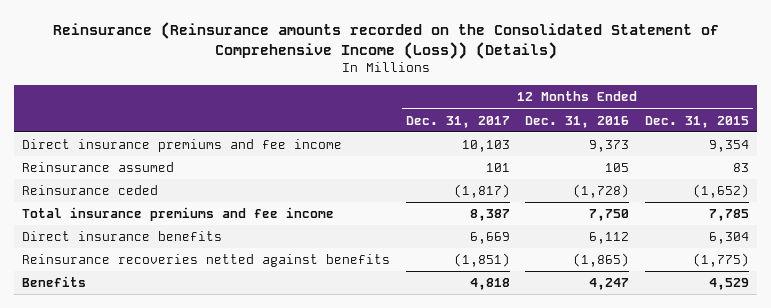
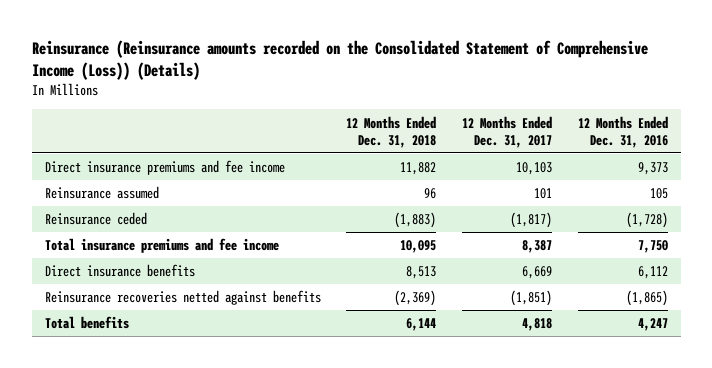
[645,115,750,128] Dec. 31, 2015 -> none
none -> [346,115,437,148] 12 Months Ended Dec. 31, 2018
[22,276,87,288] Benefits -> [44,316,129,330] Total benefits

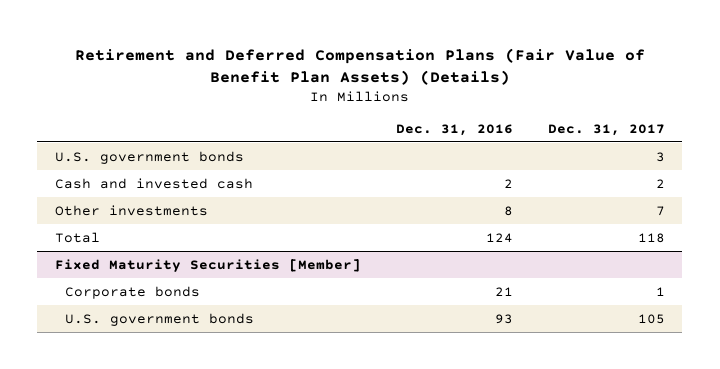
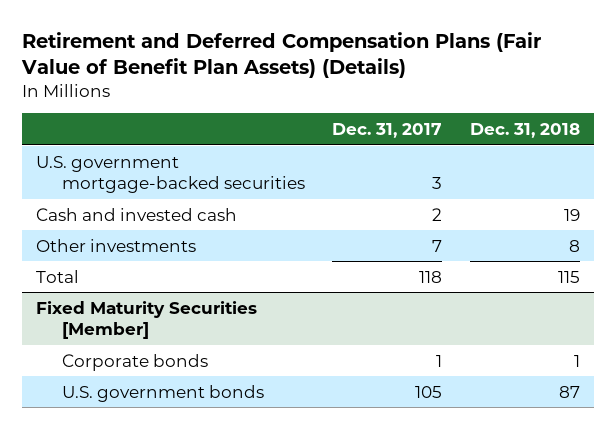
[395,123,513,136] Dec. 31, 2016 -> none
none -> [470,123,581,139] Dec. 31, 2018
[54,150,244,164] U.S. government bonds -> none
none -> [35,155,305,194] U.S. government mortgage-backed securities

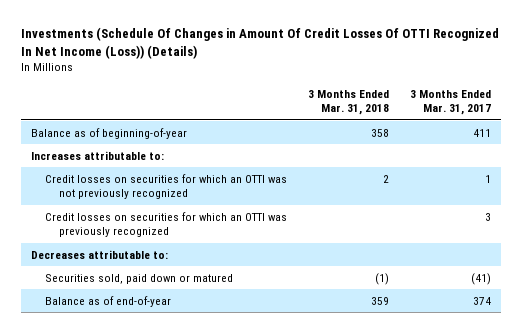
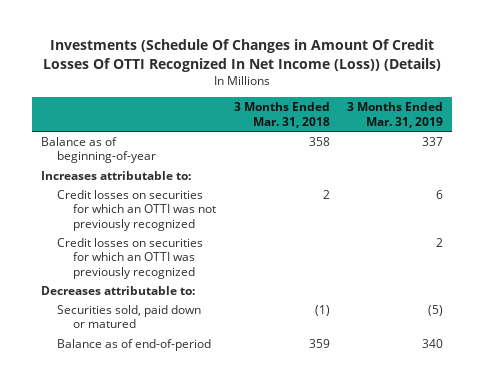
[409,90,491,116] 3 Months Ended Mar. 31, 2017 -> none
none -> [347,102,444,128] 3 Months Ended Mar. 31, 2019
[45,295,172,307] Balance as of end-of-year -> [56,338,211,351] Balance as of end-of-period

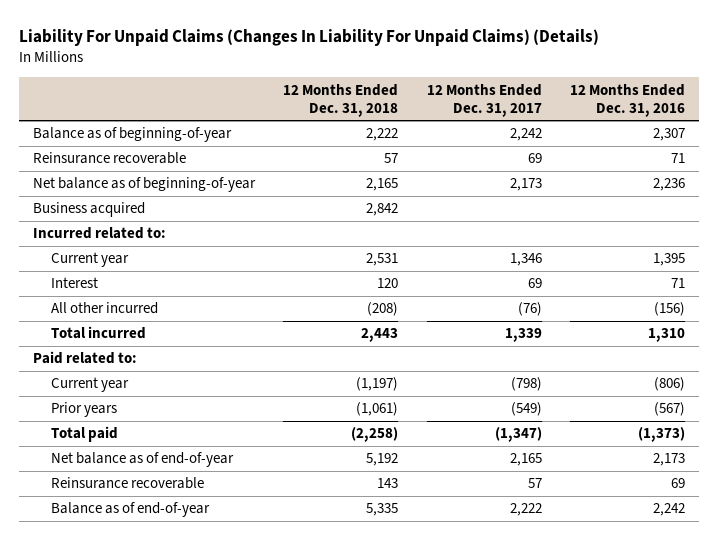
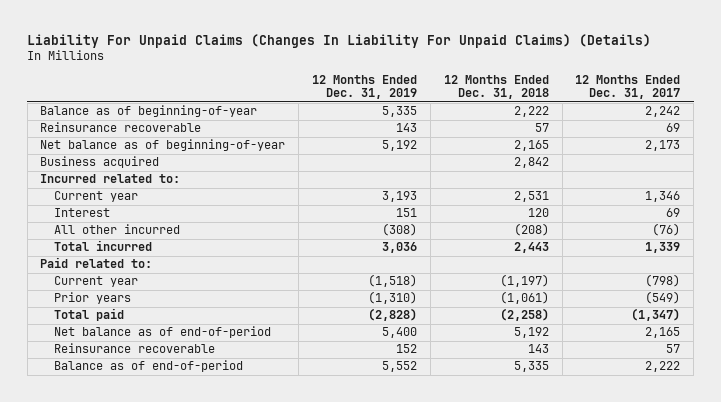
[570,83,686,117] 12 Months Ended Dec. 31, 2016 -> none
none -> [312,74,418,100] 12 Months Ended Dec. 31, 2019
[51,452,235,468] Net balance as of end-of-year -> [54,326,272,339] Net balance as of end-of-period
[51,502,211,518] Balance as of end-of-year -> [54,360,244,373] Balance as of end-of-period

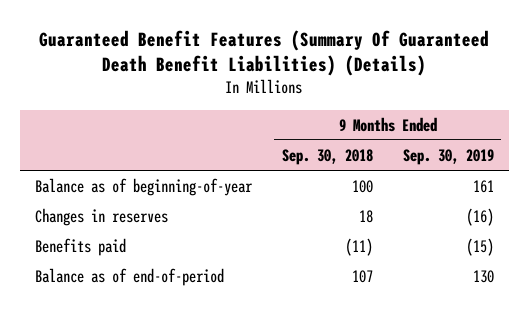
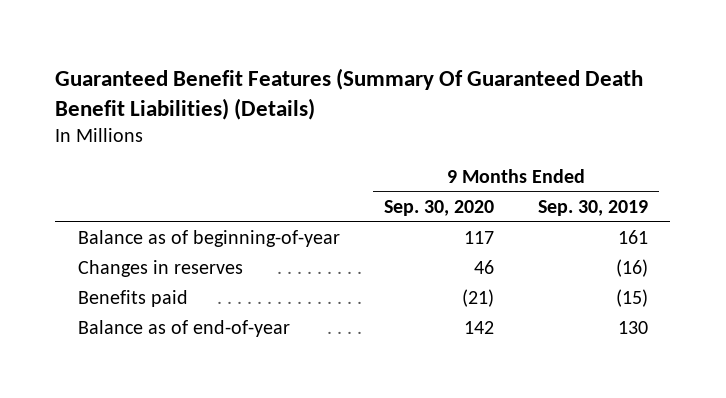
[281,148,373,165] Sep. 30, 2018 -> none
none -> [383,199,494,216] Sep. 30, 2020
[34,267,224,286] Balance as of end-of-period -> [77,320,290,338] Balance as of end-of-year

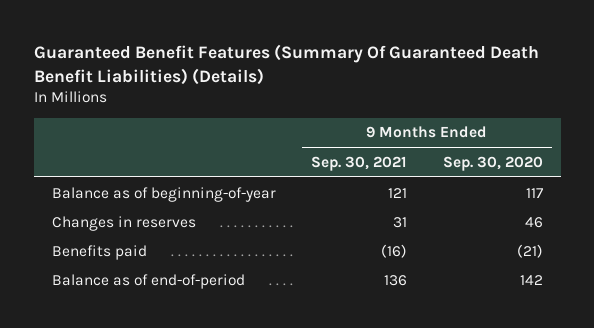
[538,199,649,216] Sep. 30, 2019 -> none
none -> [311,155,408,171] Sep. 30, 2021
[77,320,290,338] Balance as of end-of-year -> [51,273,245,289] Balance as of end-of-period

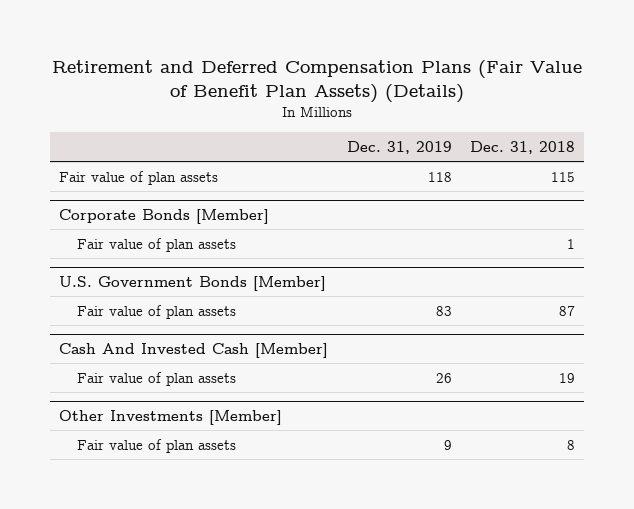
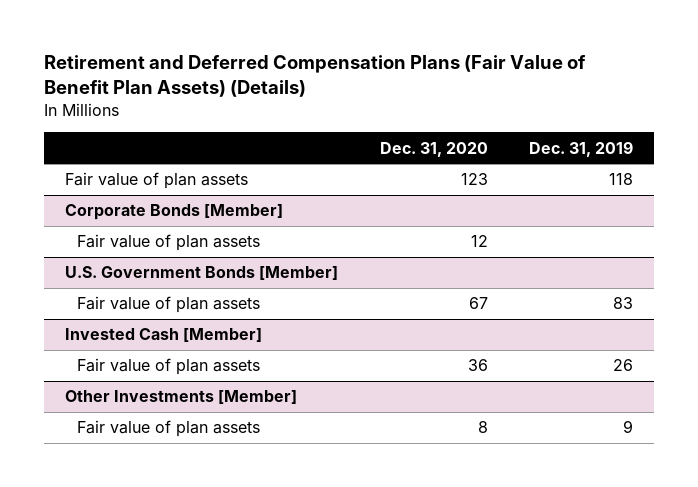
[470,140,576,154] Dec. 31, 2018 -> none
none -> [379,141,488,157] Dec. 31, 2020
[59,342,329,358] Cash And Invested Cash [Member] -> [65,328,263,343] Invested Cash [Member]

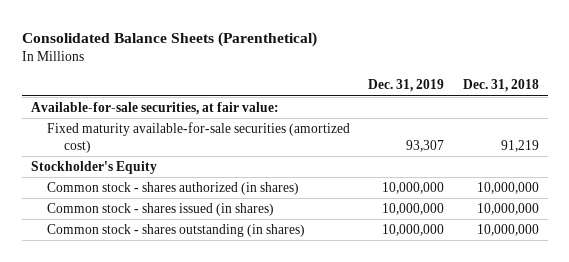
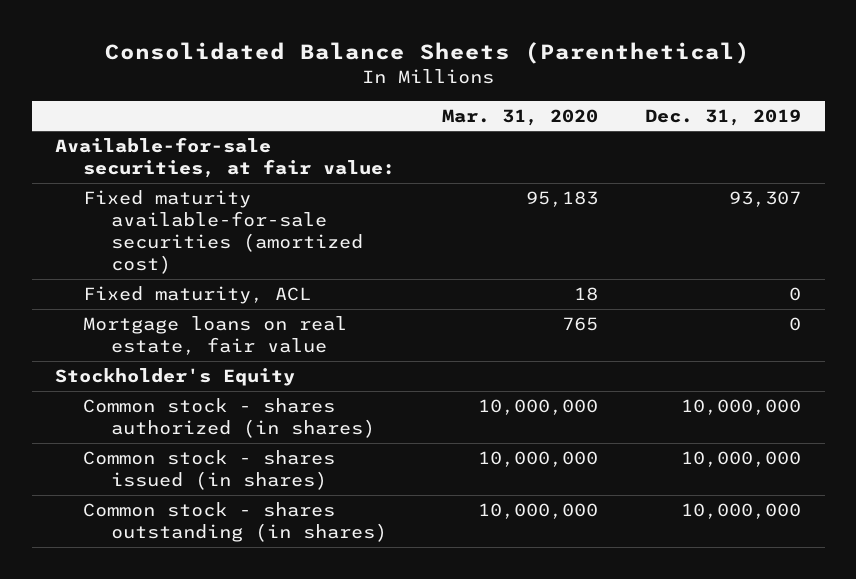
[462,79,539,93] Dec. 31, 2018 -> none
none -> [442,108,599,126] Mar. 31, 2020
none -> [83,286,312,305] Fixed maturity, ACL
none -> [83,316,348,356] Mortgage loans on real estate, fair value

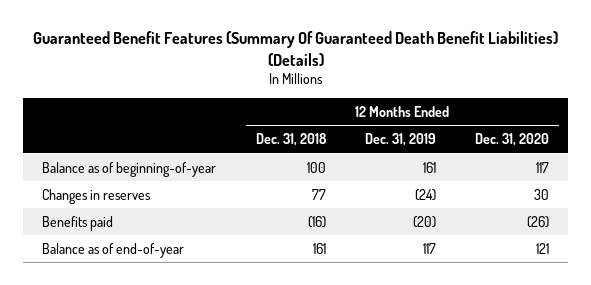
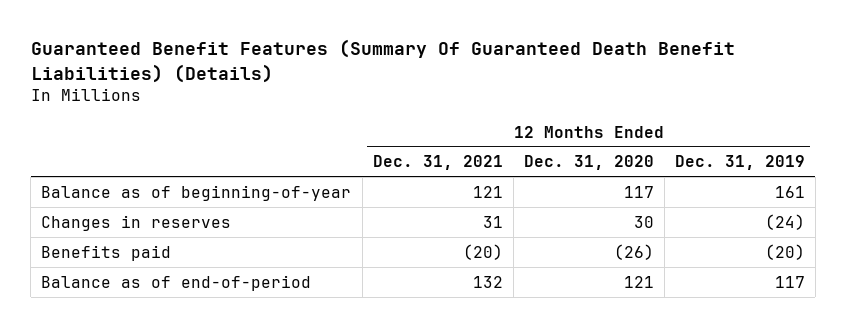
[255,133,327,147] Dec. 31, 2018 -> none
none -> [372,155,503,171] Dec. 31, 2021
[42,242,185,258] Balance as of end-of-year -> [41,274,312,291] Balance as of end-of-period

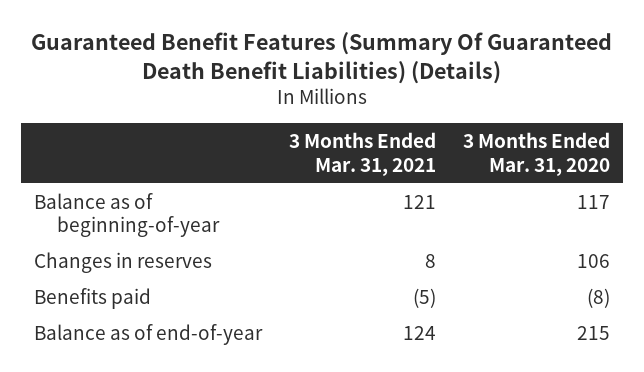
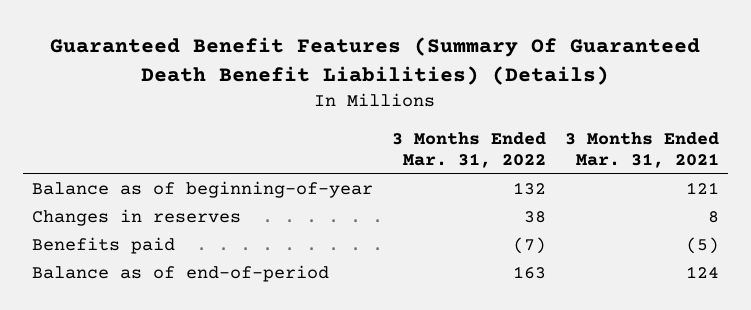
[462,131,610,176] 3 Months Ended Mar. 31, 2020 -> none
none -> [391,131,546,169] 3 Months Ended Mar. 31, 2022
[34,323,264,345] Balance as of end-of-year -> [32,265,330,283] Balance as of end-of-period

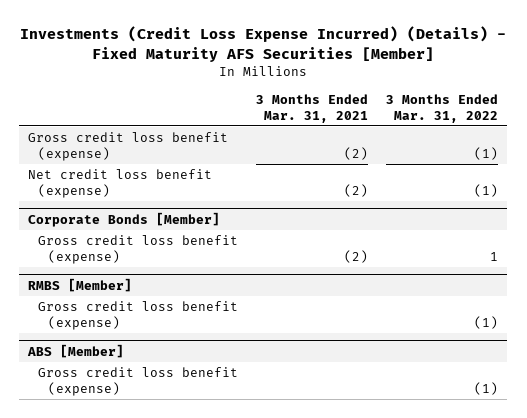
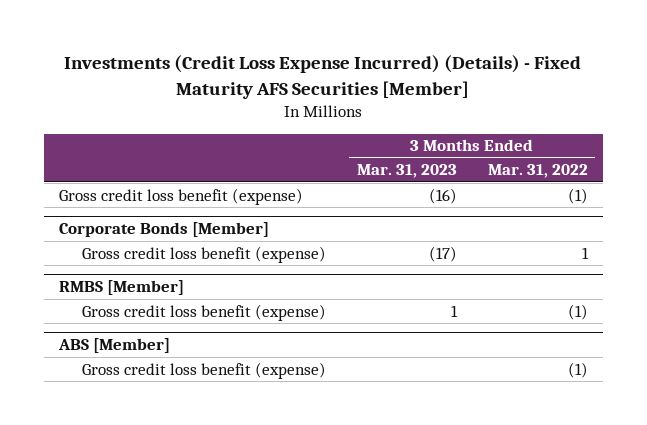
[256,93,369,123] 3 Months Ended Mar. 31, 2021 -> none
none -> [356,164,457,179] Mar. 31, 2023
[28,168,213,198] Net credit loss benefit (expense) -> none

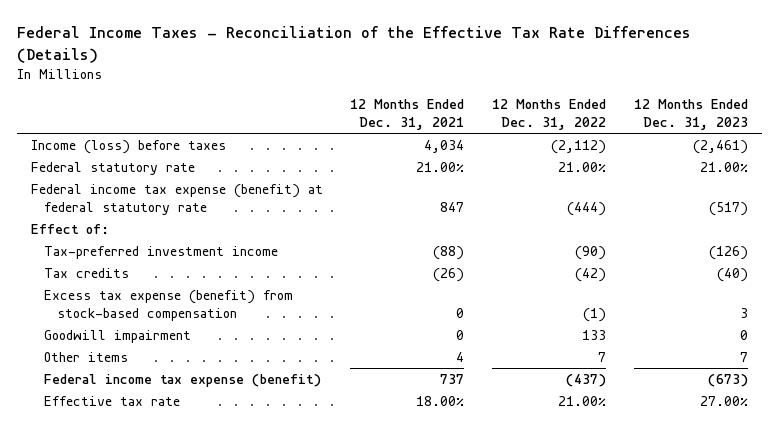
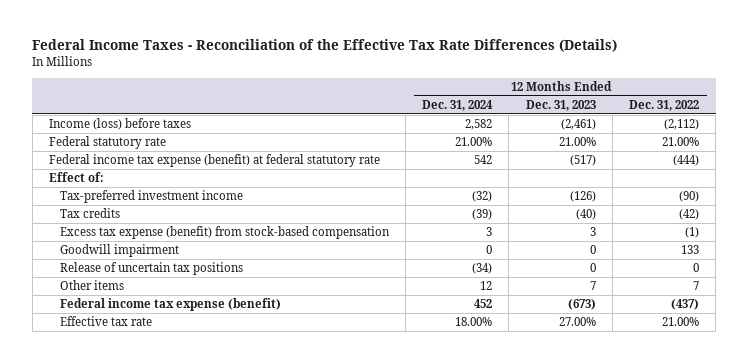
[350,98,465,130] 12 Months Ended Dec. 31, 2021 -> none
none -> [422,99,494,111] Dec. 31, 2024
none -> [59,262,243,276] Release of uncertain tax positions

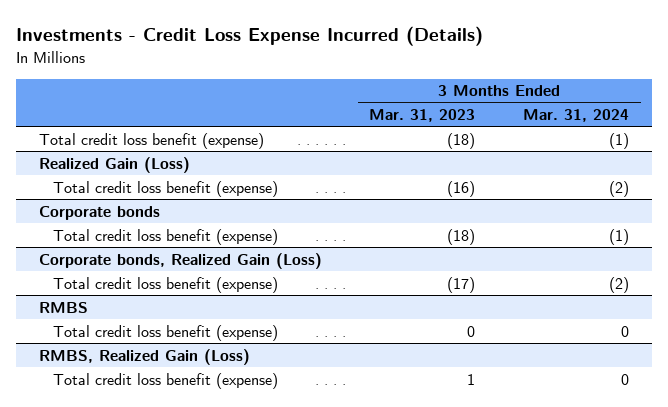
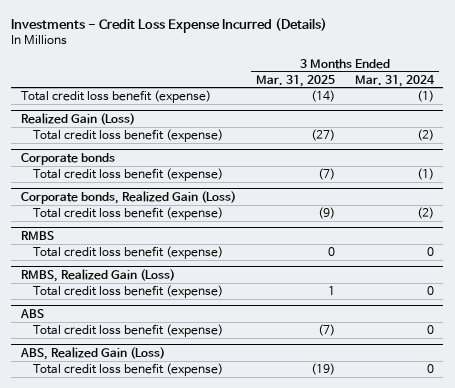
[369,109,476,123] Mar. 31, 2023 -> none
none -> [255,74,335,87] Mar. 31, 2025
none -> [20,308,45,319] ABS
none -> [33,324,224,338] Total credit loss benefit (expense)
none -> [20,346,166,360] ABS, Realized Gain (Loss)
none -> [33,363,224,377] Total credit loss benefit (expense)

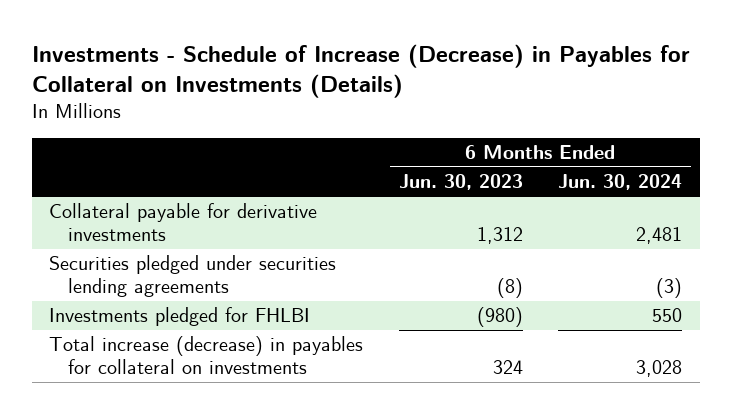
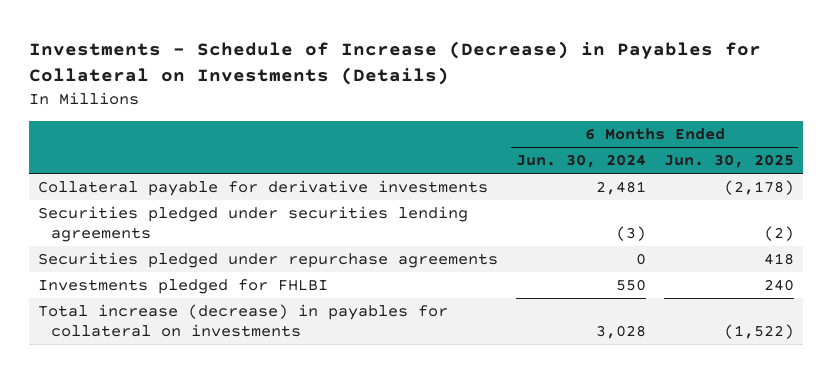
[398,174,523,191] Jun. 30, 2023 -> none
none -> [663,154,794,169] Jun. 30, 2025
none -> [37,251,498,268] Securities pledged under repurchase agreements

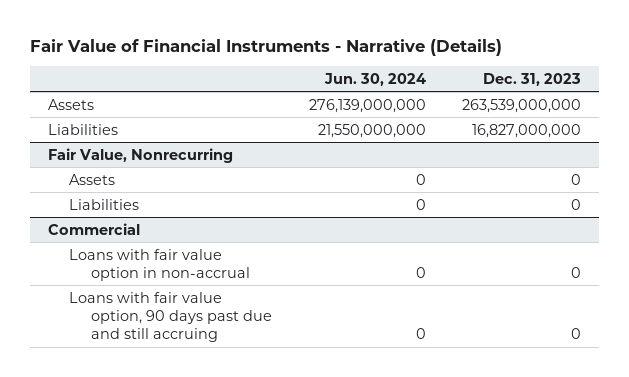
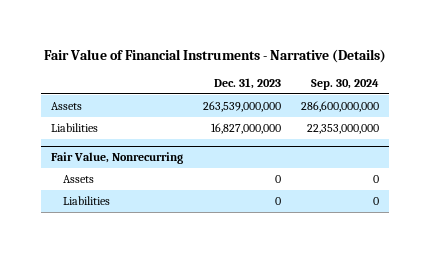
[323,72,426,86] Jun. 30, 2024 -> none
none -> [310,78,379,90] Sep. 30, 2024
[47,222,140,235] Commercial -> none
[69,248,250,281] Loans with fair value option in non-accrual -> none
[69,291,272,343] Loans with fair value option, 90 days past due and still accruing -> none

